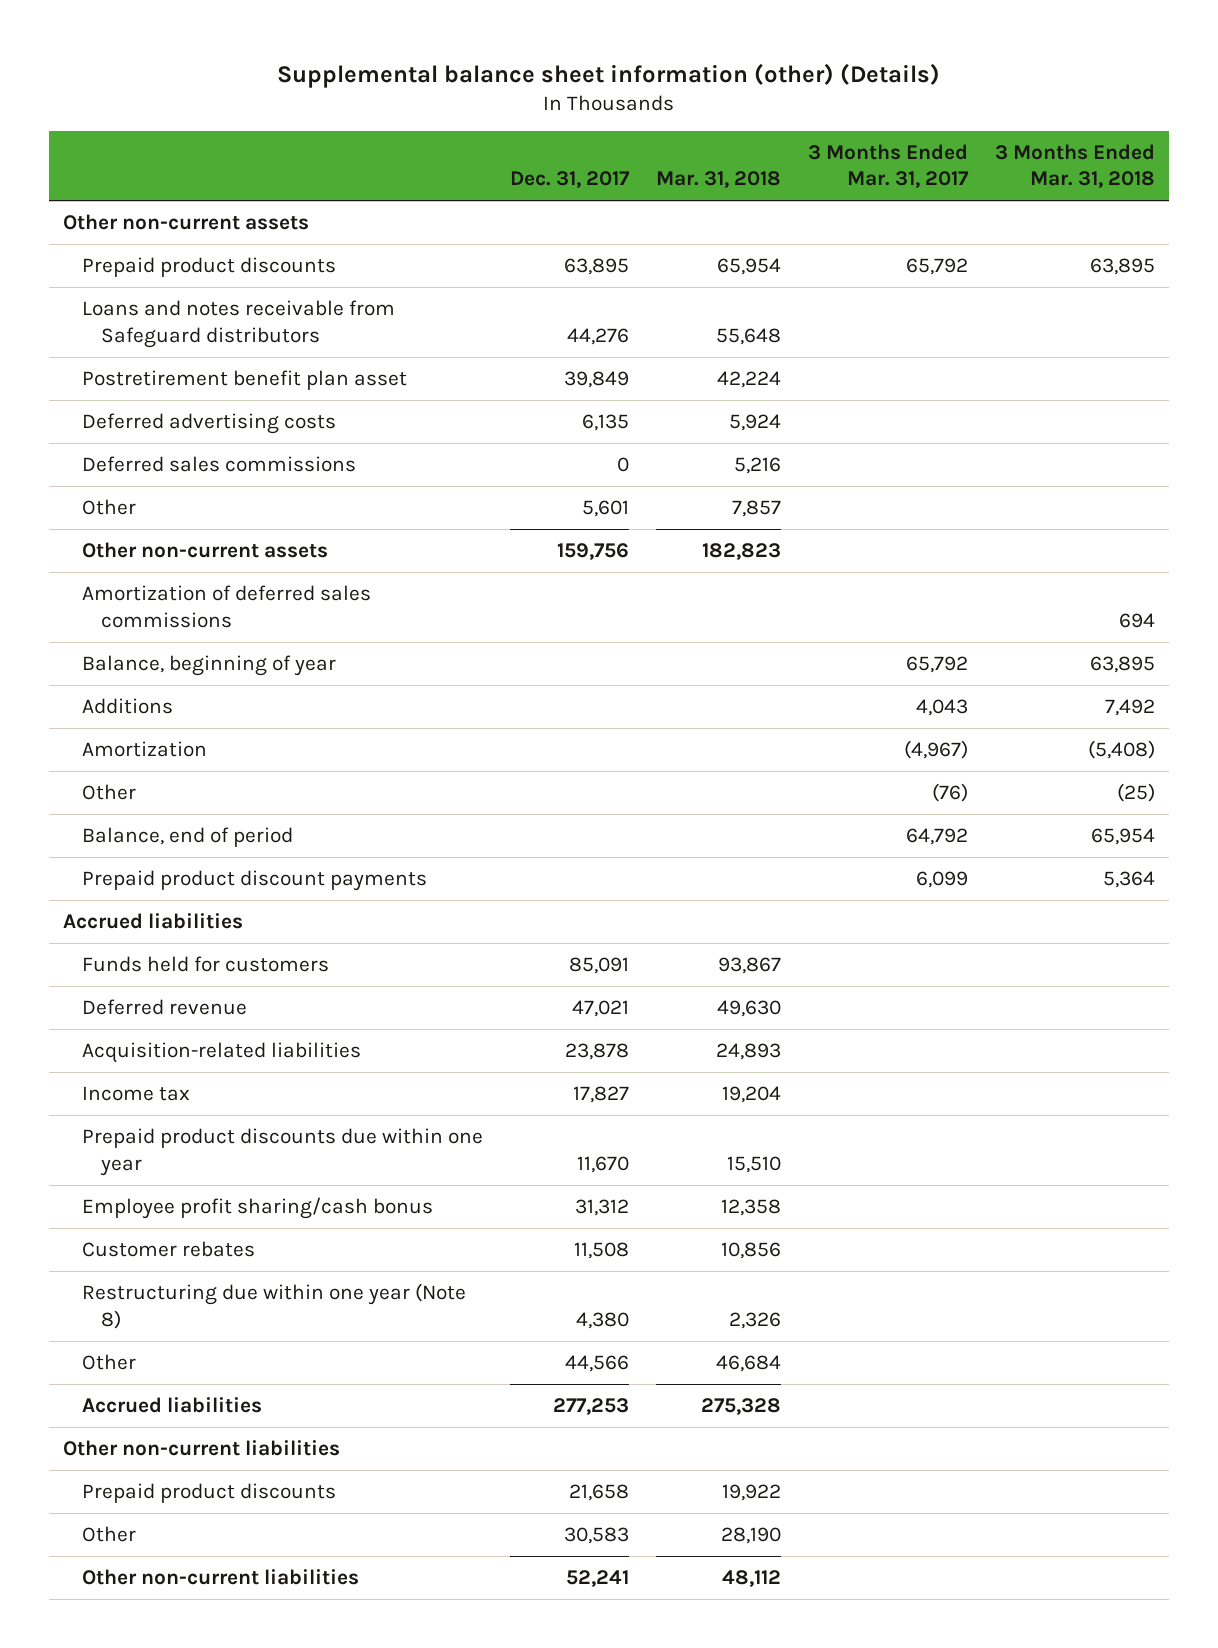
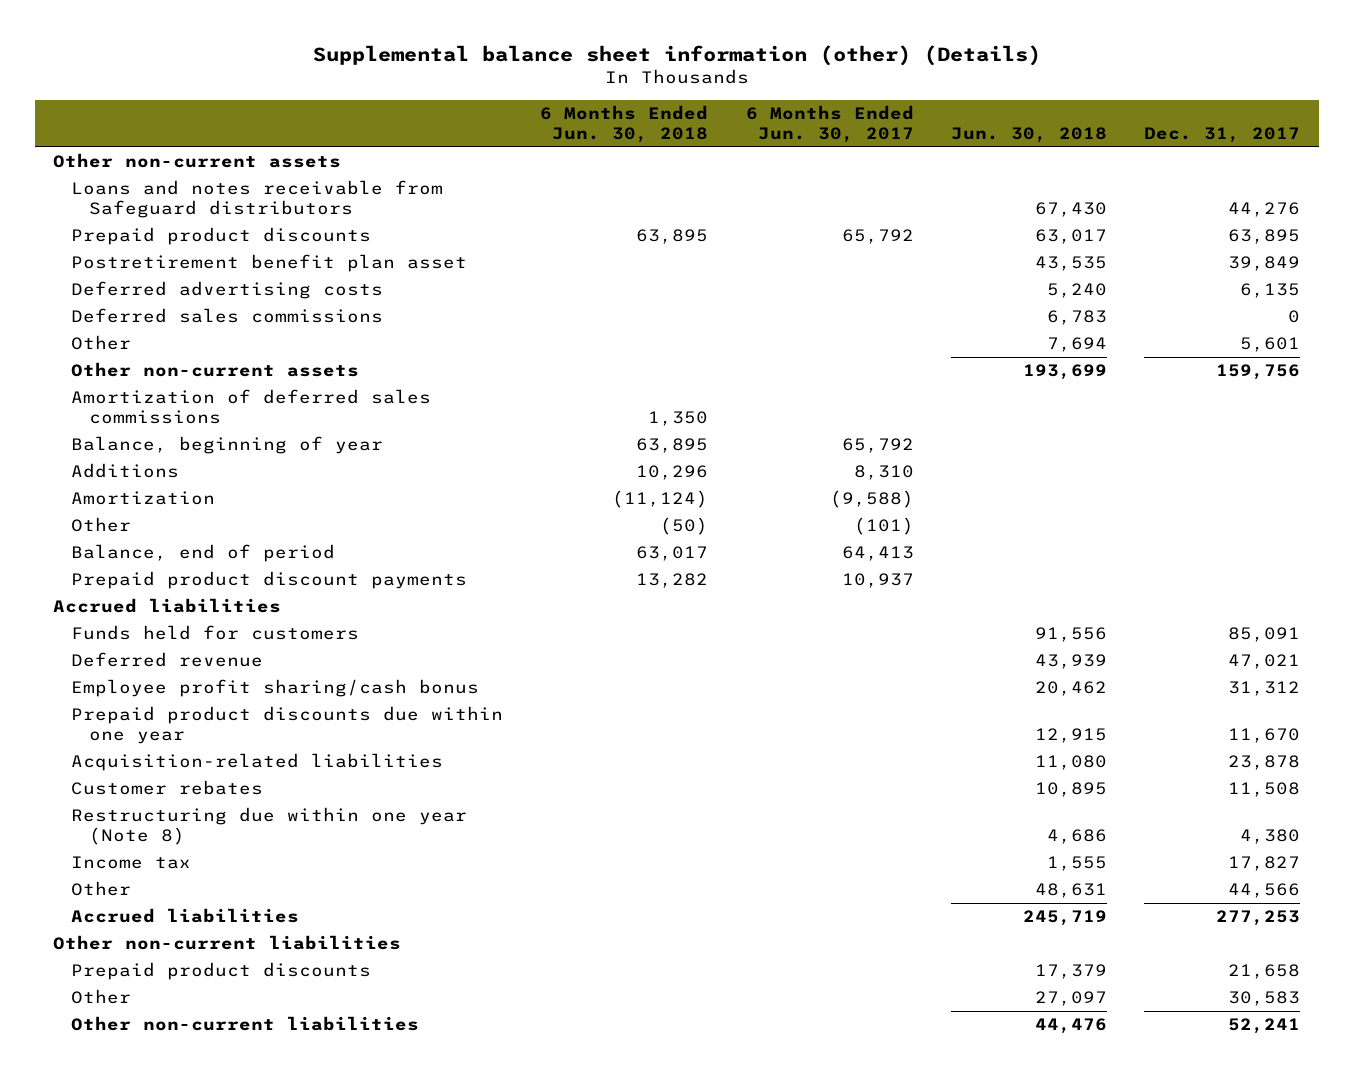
[656,171,782,189] Mar. 31, 2018 -> none
[808,143,970,189] 3 Months Ended Mar. 31, 2017 -> none
[995,143,1156,189] 3 Months Ended Mar. 31, 2018 -> none
none -> [540,104,709,143] 6 Months Ended Jun. 30, 2018
none -> [745,104,914,143] 6 Months Ended Jun. 30, 2017
none -> [951,126,1108,143] Jun. 30, 2018
[82,257,337,278] Prepaid product discounts -> [71,227,372,246] Prepaid product discounts
[82,1128,484,1176] Prepaid product discounts due within one year -> [71,706,504,745] Prepaid product discounts due within one year
[82,1042,362,1064] Acquisition-related liabilities -> [71,753,444,772] Acquisition-related liabilities
[82,1086,191,1102] Income tax -> [71,856,192,870] Income tax

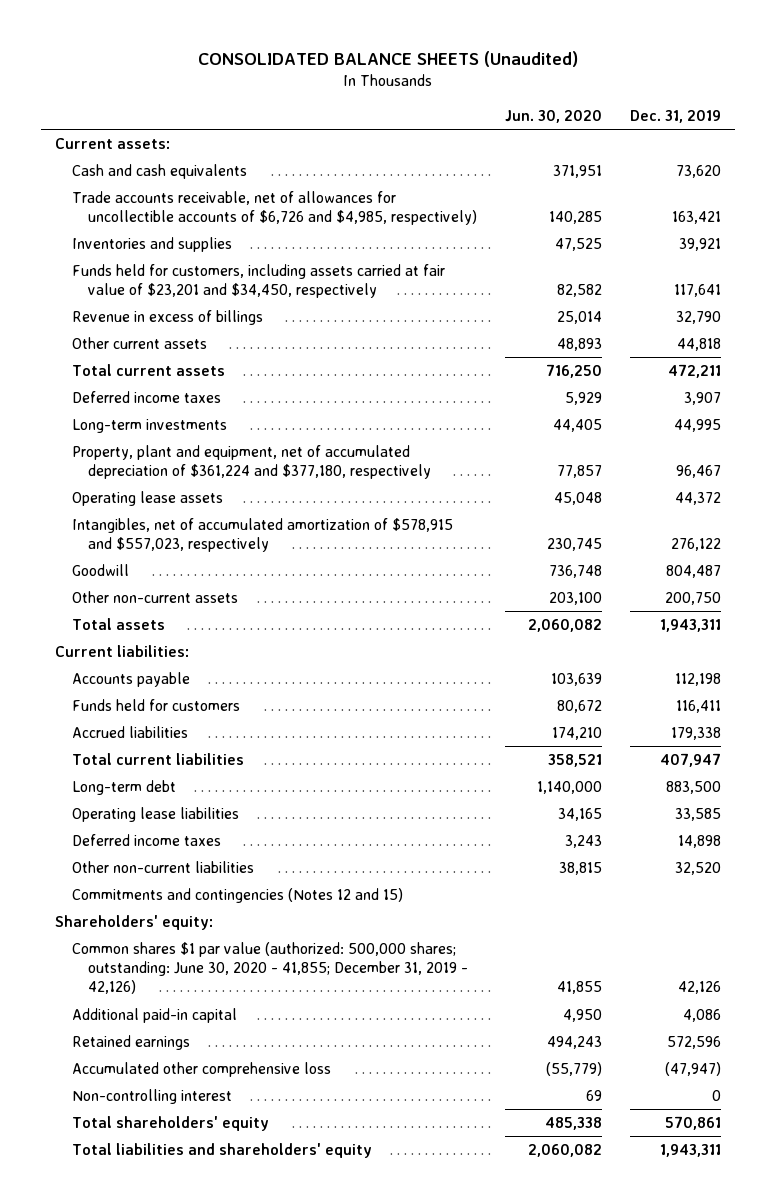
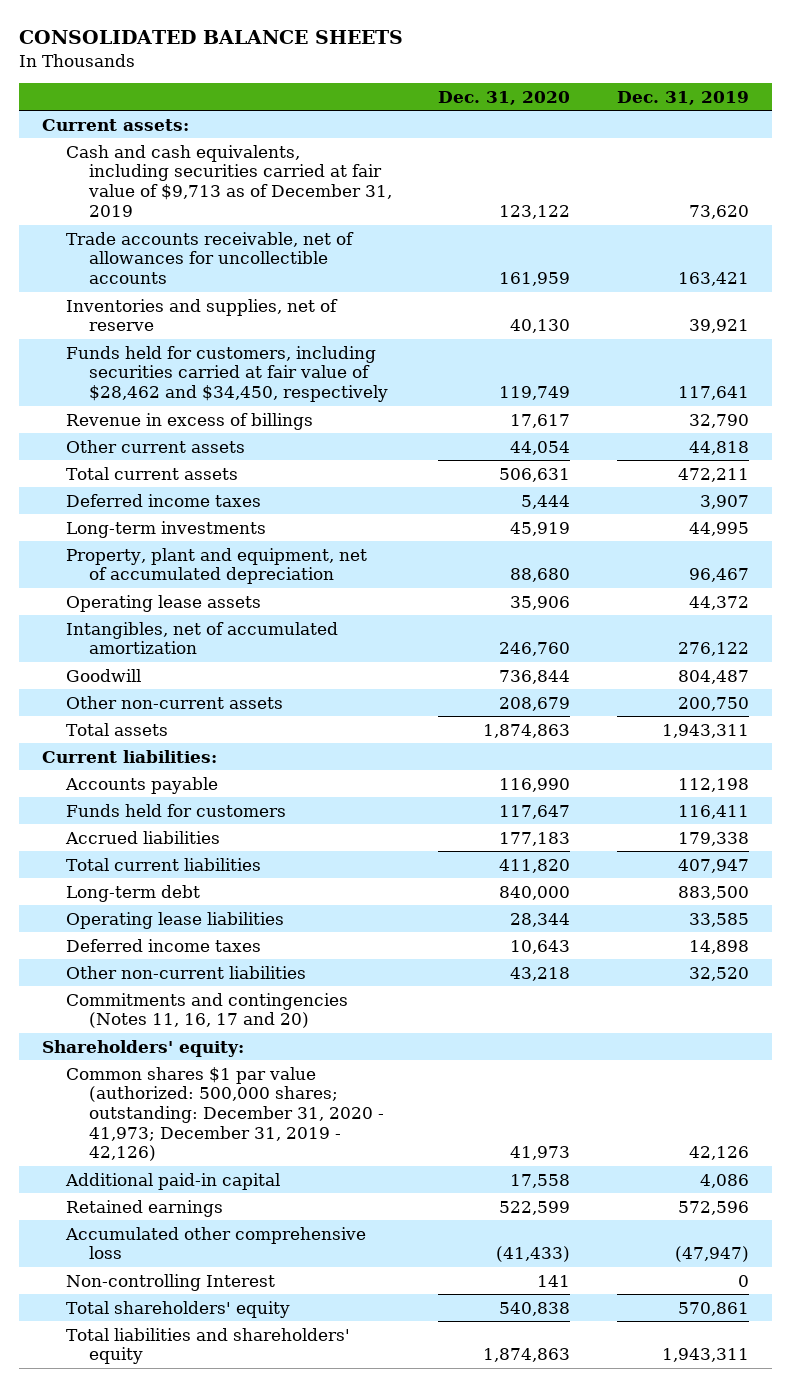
[198,51,579,68] CONSOLIDATED BALANCE SHEETS (Unaudited) -> [19,30,404,45] CONSOLIDATED BALANCE SHEETS
[505,109,603,123] Jun. 30, 2020 -> none
none -> [438,90,571,105] Dec. 31, 2020
[71,163,247,179] Cash and cash equivalents -> [65,144,392,217] Cash and cash equivalents, including securities carried at fair value of $9,713 as of December 31, 2019
[71,190,478,226] Trade accounts receivable, net of allowances for uncollectible accounts of $6,726 and $4,985, respectively) -> [65,231,354,285] Trade accounts receivable, net of allowances for uncollectible accounts
[71,236,232,252] Inventories and supplies -> [65,298,338,332] Inventories and supplies, net of reserve
[71,263,445,299] Funds held for customers, including assets carried at fair value of $23,201 and $34,450, respectively -> [65,345,388,403] Funds held for customers, including securities carried at fair value of $28,462 and $34,450, respectively
[71,444,432,480] Property, plant and equipment, net of accumulated depreciation of $361,224 and $377,180, respectively -> [65,547,367,585] Property, plant and equipment, net of accumulated depreciation
[71,517,453,553] Intangibles, net of accumulated amortization of $578,915 and $557,023, respectively -> [65,621,338,655] Intangibles, net of accumulated amortization
[71,887,403,903] Commitments and contingencies (Notes 12 and 15) -> [65,992,348,1029] Commitments and contingencies (Notes 11, 16, 17 and 20)
[71,941,469,995] Common shares $1 par value (authorized: 500,000 shares; outstanding: June 30, 2020 - 41,855; December 31, 2019 - 42,126) -> [65,1066,384,1162] Common shares $1 par value (authorized: 500,000 shares; outstanding: December 31, 2020 - 41,973; December 31, 2019 - 42,126)
[71,1088,232,1104] Non-controlling interest -> [65,1273,275,1291] Non-controlling Interest

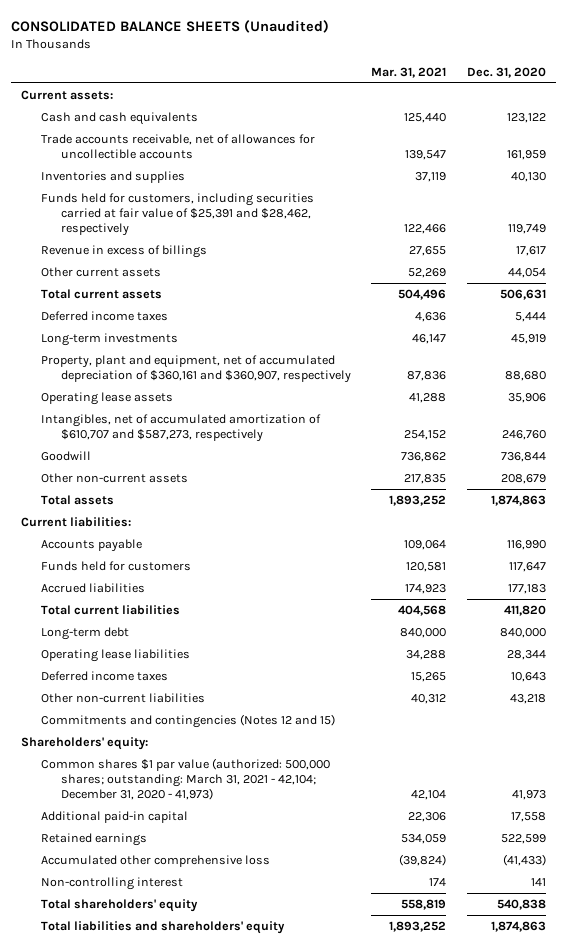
[19,30,404,45] CONSOLIDATED BALANCE SHEETS -> [11,19,330,33] CONSOLIDATED BALANCE SHEETS (Unaudited)
[616,90,749,105] Dec. 31, 2019 -> none
none -> [371,66,447,78] Mar. 31, 2021
[65,144,392,217] Cash and cash equivalents, including securities carried at fair value of $9,713 as of December 31, 2019 -> [41,112,199,126] Cash and cash equivalents
[65,298,338,332] Inventories and supplies, net of reserve -> [41,171,186,184] Inventories and supplies
[65,345,388,403] Funds held for customers, including securities carried at fair value of $28,462 and $34,450, respectively -> [41,193,315,237] Funds held for customers, including securities carried at fair value of $25,391 and $28,462, respectively
[65,547,367,585] Property, plant and equipment, net of accumulated depreciation -> [41,355,352,384] Property, plant and equipment, net of accumulated depreciation of $360,161 and $360,907, respectively
[65,621,338,655] Intangibles, net of accumulated amortization -> [41,414,322,443] Intangibles, net of accumulated amortization of $610,707 and $587,273, respectively
[65,992,348,1029] Commitments and contingencies (Notes 11, 16, 17 and 20) -> [41,714,336,729] Commitments and contingencies (Notes 12 and 15)
[65,1066,384,1162] Common shares $1 par value (authorized: 500,000 shares; outstanding: December 31, 2020 - 41,973; December 31, 2019 - 42,126) -> [41,758,331,801] Common shares $1 par value (authorized: 500,000 shares; outstanding: March 31, 2021 - 42,104; December 31, 2020 - 41,973)
[65,1273,275,1291] Non-controlling Interest -> [41,877,184,891] Non-controlling interest

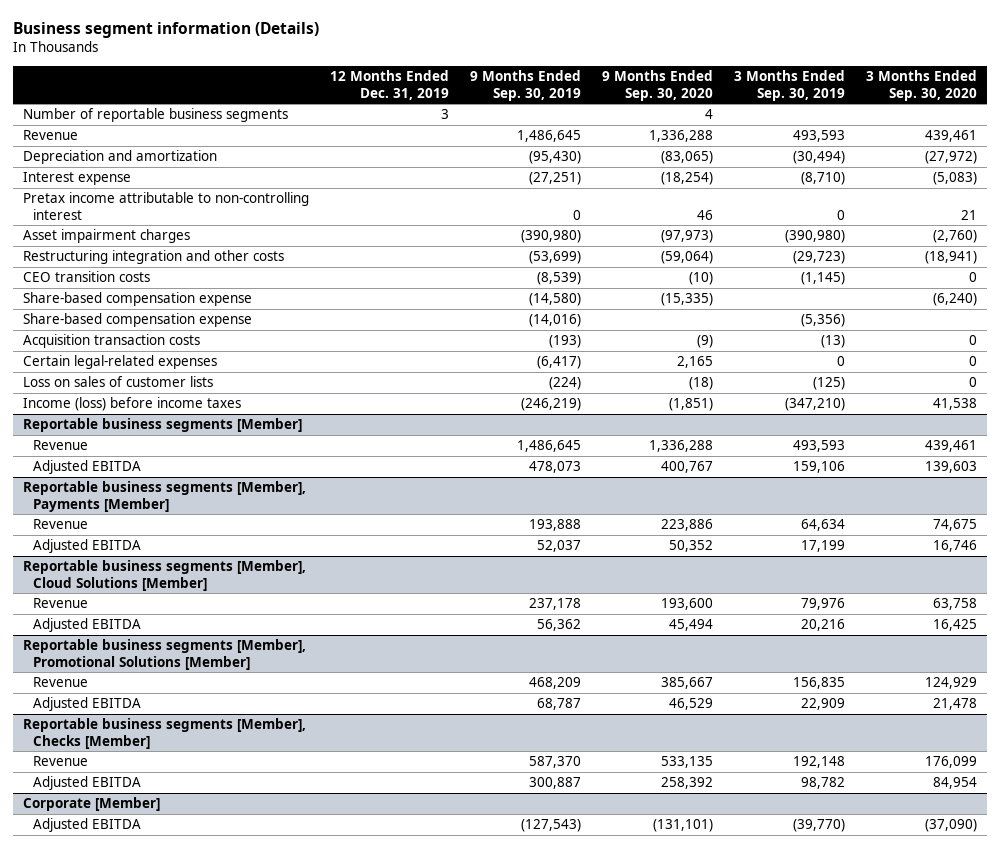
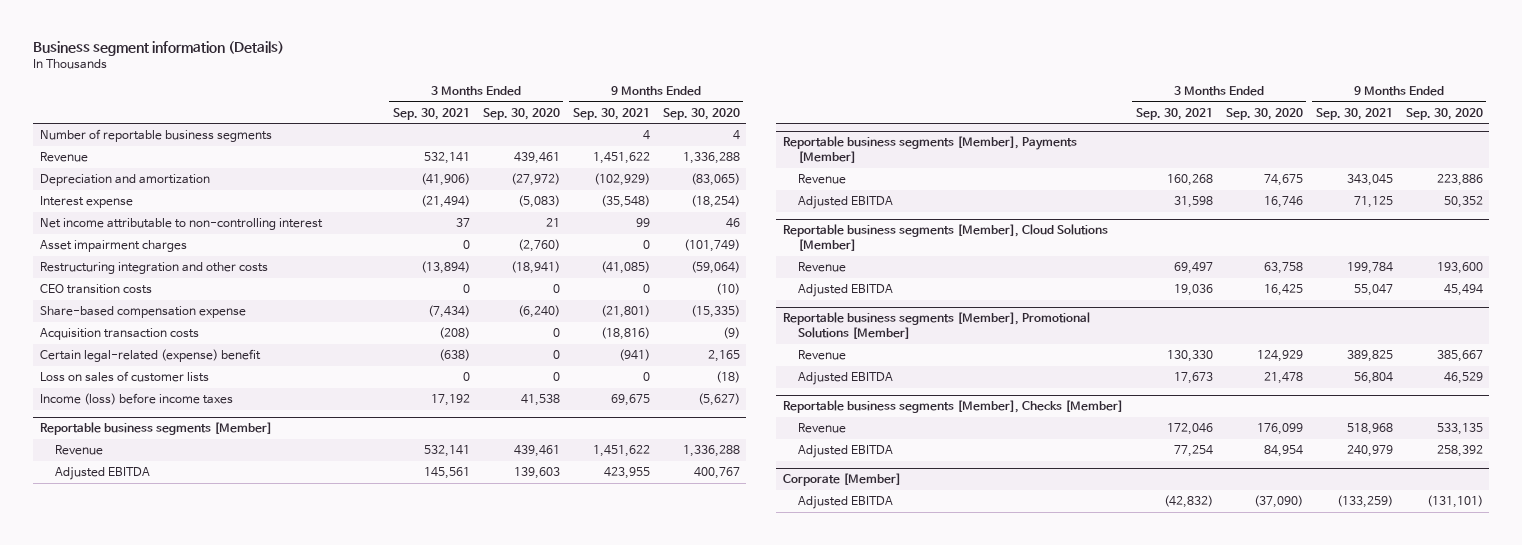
[330,70,450,100] 12 Months Ended Dec. 31, 2019 -> none
[470,70,582,101] 9 Months Ended Sep. 30, 2019 -> none
[733,70,845,101] 3 Months Ended Sep. 30, 2019 -> none
none -> [392,107,470,120] Sep. 30, 2021
none -> [572,107,650,120] Sep. 30, 2021
[23,192,310,220] Pretax income attributable to non-controlling interest -> [39,218,323,231] Net income attributable to non-controlling interest
[660,230,713,244] (97,973) -> [683,239,740,253] (101,749)
[23,313,253,328] Share-based compensation expense -> none
[23,355,218,370] Certain legal-related expenses -> [39,349,261,363] Certain legal-related (expense) benefit
[668,398,713,412] (1,851) -> [697,393,740,407] (5,627)

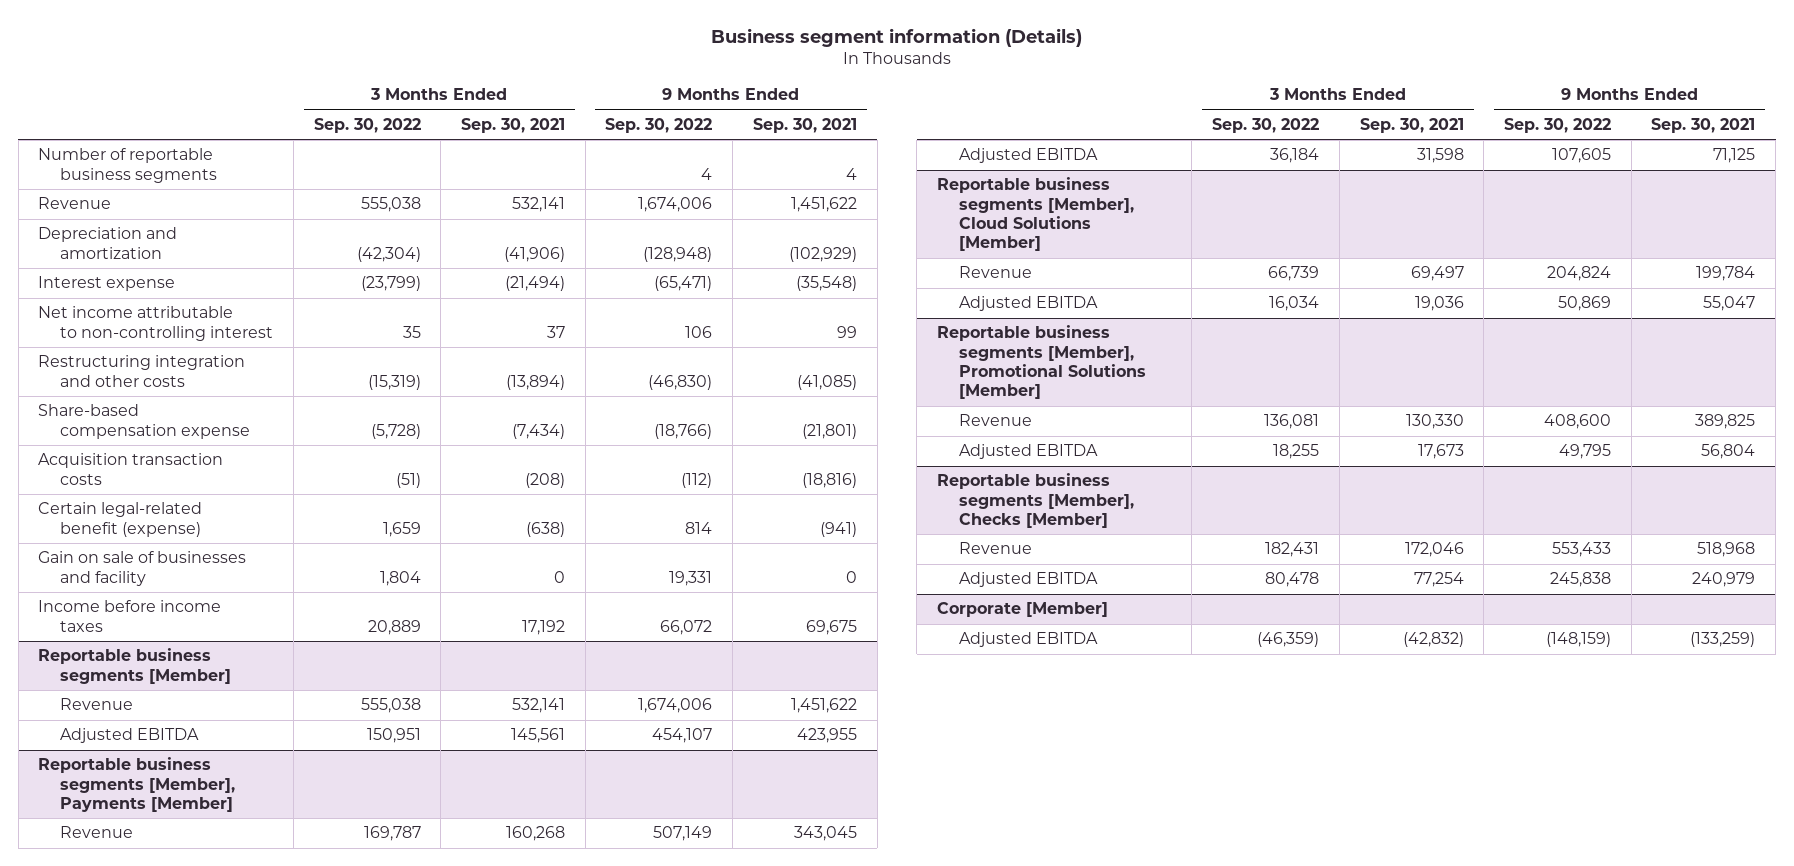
[482,107,560,120] Sep. 30, 2020 -> none
[662,107,740,120] Sep. 30, 2020 -> none
none -> [313,118,421,134] Sep. 30, 2022
none -> [605,118,713,134] Sep. 30, 2022
[39,240,187,253] Asset impairment charges -> none
[39,284,152,295] CEO transition costs -> none
[39,349,261,363] Certain legal-related (expense) benefit -> [38,502,203,537] Certain legal-related benefit (expense)
[39,371,209,383] Loss on sales of customer lists -> [38,551,247,586] Gain on sale of businesses and facility
[39,393,233,406] Income (loss) before income taxes -> [38,600,222,632] Income before income taxes

